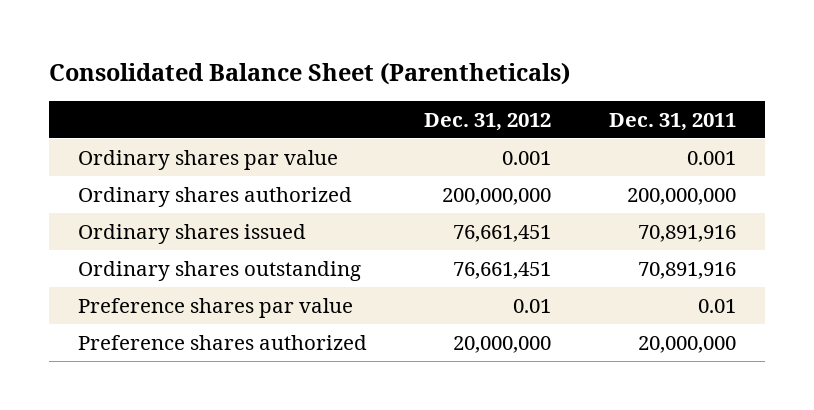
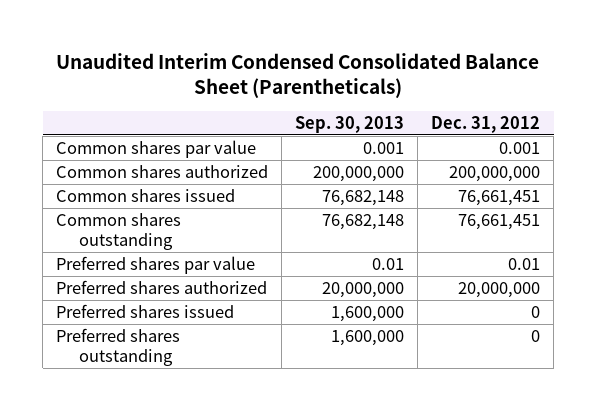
[48,61,570,85] Consolidated Balance Sheet (Parentheticals) -> [56,52,540,99] Unaudited Interim Condensed Consolidated Balance Sheet (Parentheticals)
[608,112,736,131] Dec. 31, 2011 -> none
none -> [295,116,405,134] Sep. 30, 2013
[77,149,338,170] Ordinary shares par value -> [56,140,257,159] Common shares par value
[77,186,352,207] Ordinary shares authorized -> [56,165,269,179] Common shares authorized
[77,223,306,244] Ordinary shares issued -> [56,189,236,203] Common shares issued
[77,260,361,281] Ordinary shares outstanding -> [56,213,182,250] Common shares outstanding
[77,297,353,318] Preference shares par value -> [56,256,256,275] Preferred shares par value
[77,334,367,350] Preference shares authorized -> [56,280,268,295] Preferred shares authorized
none -> [56,304,235,319] Preferred shares issued
none -> [56,328,181,366] Preferred shares outstanding

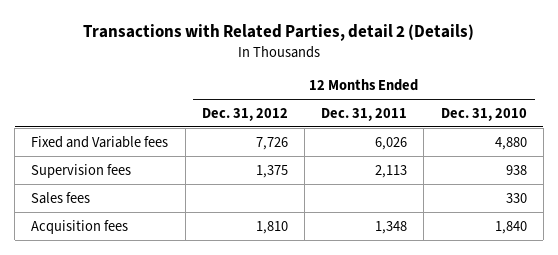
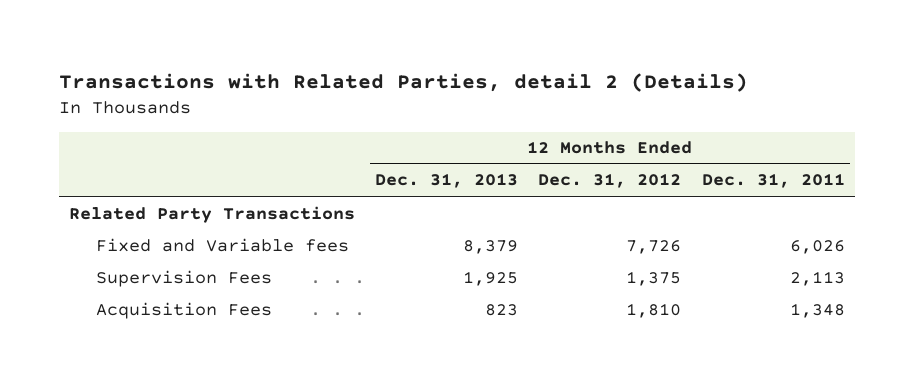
[440,107,527,121] Dec. 31, 2010 -> none
none -> [375,173,519,189] Dec. 31, 2013
none -> [69,205,356,223] Related Party Transactions
[31,191,91,204] Sales fees -> none
[31,163,132,178] Supervision fees -> [96,269,273,287] Supervision Fees
[31,219,129,234] Acquisition fees -> [96,301,273,319] Acquisition Fees

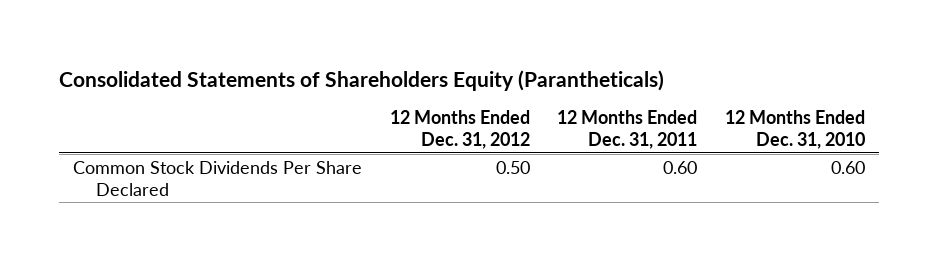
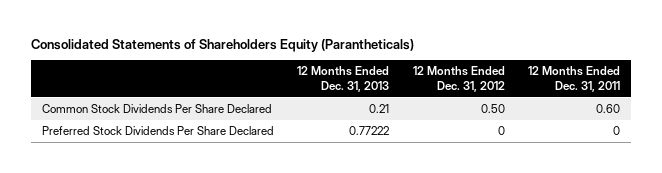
[725,110,866,150] 12 Months Ended Dec. 31, 2010 -> none
none -> [297,66,390,92] 12 Months Ended Dec. 31, 2013
none -> [42,126,275,136] Preferred Stock Dividends Per Share Declared

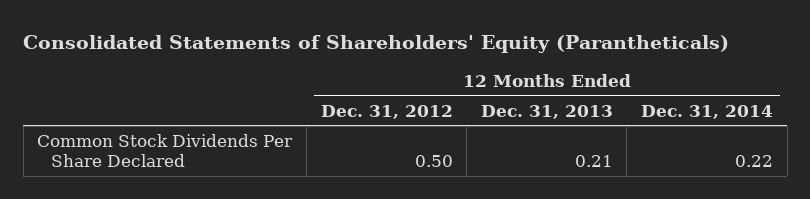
[30,38,414,52] Consolidated Statements of Shareholders Equity (Parantheticals) -> [23,35,730,54] Consolidated Statements of Shareholders' Equity (Parantheticals)
[527,66,620,92] 12 Months Ended Dec. 31, 2011 -> none
none -> [641,104,774,119] Dec. 31, 2014
[42,126,275,136] Preferred Stock Dividends Per Share Declared -> none

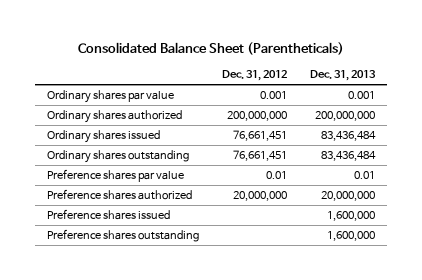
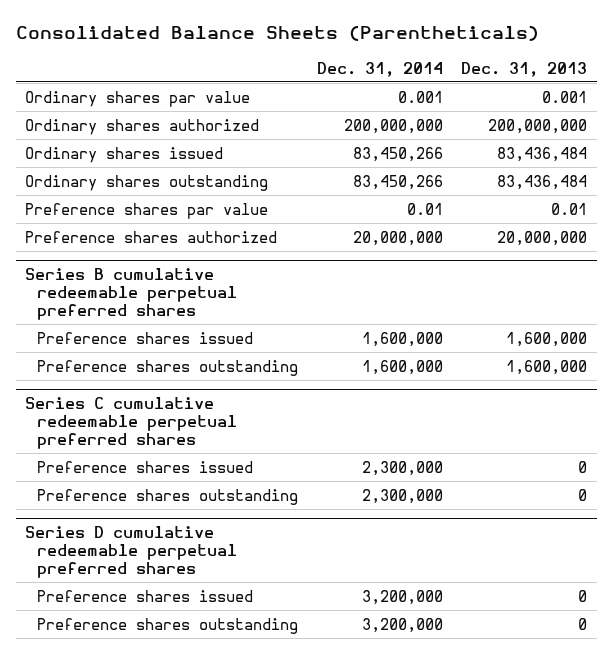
[77,41,344,55] Consolidated Balance Sheet (Parentheticals) -> [15,25,539,42] Consolidated Balance Sheets (Parentheticals)
[221,69,287,81] Dec. 31, 2012 -> none
none -> [316,61,443,77] Dec. 31, 2014
none -> [25,267,237,320] Series B cumulative redeemable perpetual preferred shares
none -> [25,396,237,449] Series C cumulative redeemable perpetual preferred shares
none -> [36,460,253,473] Preference shares issued
none -> [36,488,298,505] Preference shares outstanding
none -> [25,525,237,578] Series D cumulative redeemable perpetual preferred shares
none -> [36,589,253,602] Preference shares issued
none -> [36,617,298,634] Preference shares outstanding

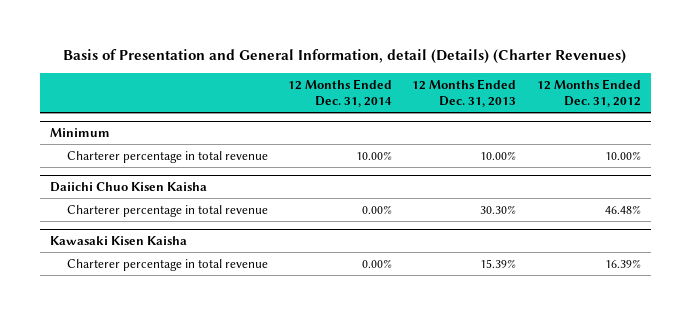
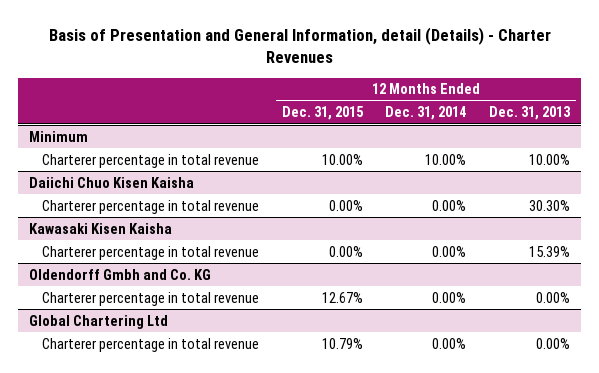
[63,49,627,65] Basis of Presentation and General Information, detail (Details) (Charter Revenues) -> [48,26,551,64] Basis of Presentation and General Information, detail (Details) - Charter Revenues
[536,78,641,108] 12 Months Ended Dec. 31, 2012 -> none
none -> [281,106,364,121] Dec. 31, 2015
none -> [29,268,212,280] Oldendorff Gmbh and Co. KG
none -> [42,291,260,306] Charterer percentage in total revenue
none -> [29,314,169,329] Global Chartering Ltd
none -> [42,337,260,352] Charterer percentage in total revenue

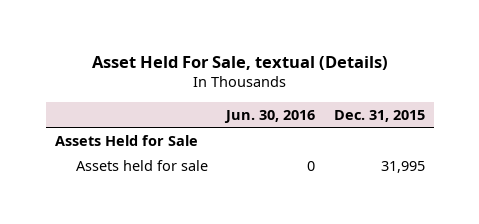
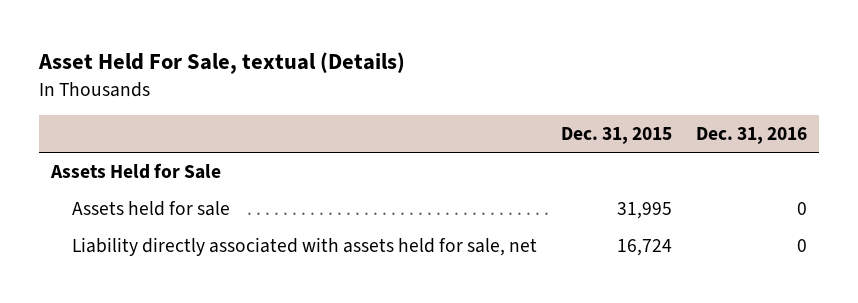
[224,109,316,123] Jun. 30, 2016 -> none
none -> [695,126,807,144] Dec. 31, 2016
none -> [72,236,538,256] Liability directly associated with assets held for sale, net

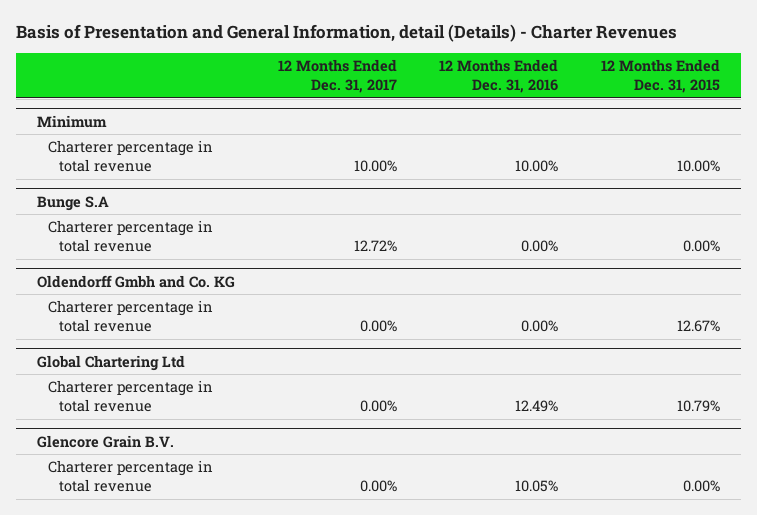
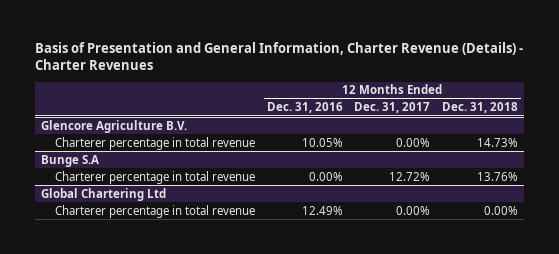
[15,24,677,43] Basis of Presentation and General Information, detail (Details) - Charter Revenues -> [35,41,524,71] Basis of Presentation and General Information, Charter Revenue (Details) - Charter Revenues
[600,59,720,94] 12 Months Ended Dec. 31, 2015 -> none
none -> [442,102,519,114] Dec. 31, 2018
[36,114,107,128] Minimum -> none
none -> [41,119,188,133] Glencore Agriculture B.V.
[353,160,397,173] 10.00% -> [396,137,431,147] 0.00%
[515,160,559,173] 10.00% -> [301,137,343,147] 10.05%
[36,274,235,288] Oldendorff Gmbh and Co. KG -> none
[48,300,214,333] Charterer percentage in total revenue -> none
[36,434,174,448] Glencore Grain B.V. -> none
[48,460,214,493] Charterer percentage in total revenue -> none

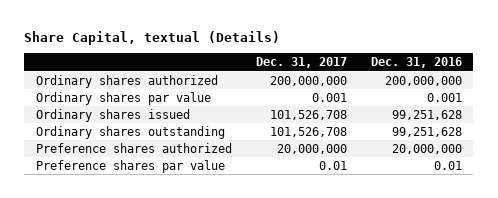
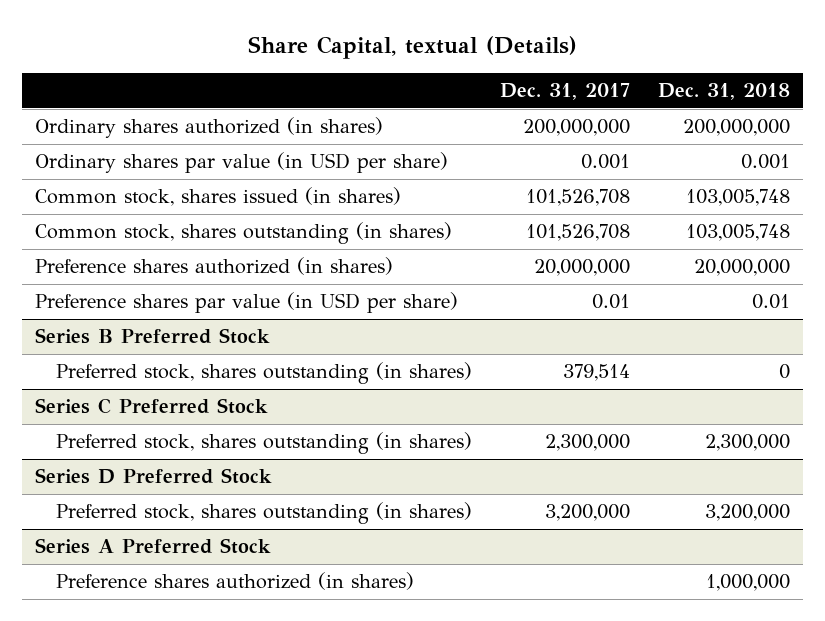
[370,56,462,68] Dec. 31, 2016 -> none
none -> [657,83,790,101] Dec. 31, 2018
[36,74,219,88] Ordinary shares authorized -> [35,117,384,139] Ordinary shares authorized (in shares)
[36,91,212,105] Ordinary shares par value -> [35,152,449,174] Ordinary shares par value (in USD per share)
[36,108,191,122] Ordinary shares issued -> [35,187,402,207] Common stock, shares issued (in shares)
[36,125,226,139] Ordinary shares outstanding -> [35,222,453,245] Common stock, shares outstanding (in shares)
[36,142,233,153] Preference shares authorized -> [35,257,394,276] Preference shares authorized (in shares)
[36,159,226,173] Preference shares par value -> [35,292,459,314] Preference shares par value (in USD per share)
none -> [35,328,271,345] Series B Preferred Stock
none -> [56,362,473,385] Preferred stock, shares outstanding (in shares)
none -> [35,398,269,415] Series C Preferred Stock
none -> [56,432,473,455] Preferred stock, shares outstanding (in shares)
none -> [35,468,273,485] Series D Preferred Stock
none -> [56,502,473,525] Preferred stock, shares outstanding (in shares)
none -> [35,538,272,555] Series A Preferred Stock
none -> [56,572,415,591] Preference shares authorized (in shares)

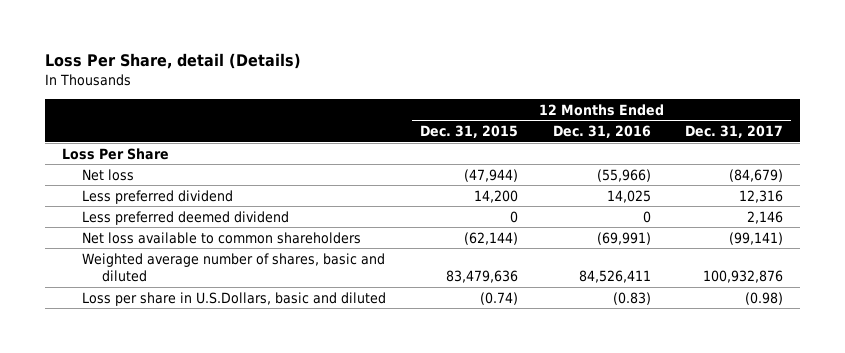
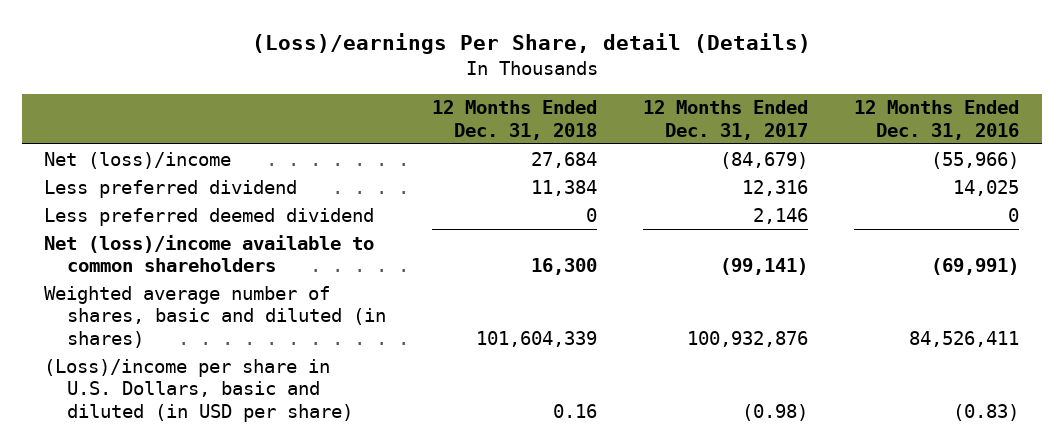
[44,53,301,70] Loss Per Share, detail (Details) -> [251,33,811,55] (Loss)/earnings Per Share, detail (Details)
[420,125,519,139] Dec. 31, 2015 -> none
none -> [431,100,597,140] 12 Months Ended Dec. 31, 2018
[61,147,169,160] Loss Per Share -> none
[82,168,135,181] Net loss -> [44,151,232,169] Net (loss)/income
[82,231,362,244] Net loss available to common shareholders -> [44,234,375,273] Net (loss)/income available to common shareholders
[82,252,386,283] Weighted average number of shares, basic and diluted -> [44,285,386,348] Weighted average number of shares, basic and diluted (in shares)
[82,291,387,306] Loss per share in U.S.Dollars, basic and diluted -> [44,358,353,422] (Loss)/income per share in U.S. Dollars, basic and diluted (in USD per share)

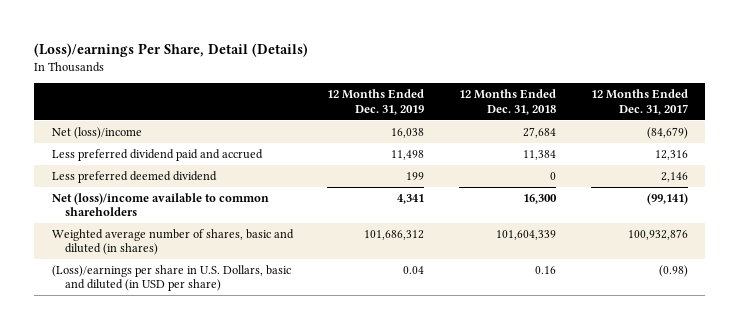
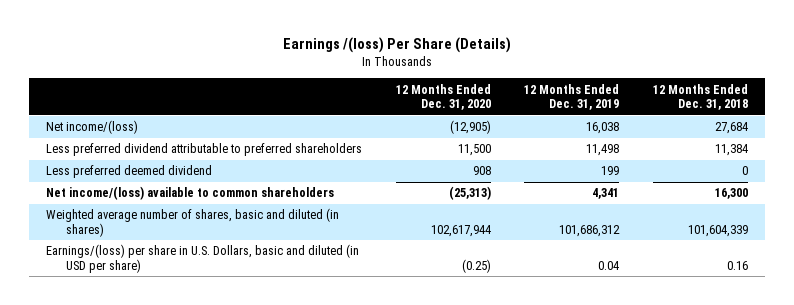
[34,42,309,57] (Loss)/earnings Per Share, Detail (Details) -> [283,36,512,53] Earnings /(loss) Per Share (Details)
[590,89,688,115] 12 Months Ended Dec. 31, 2017 -> none
none -> [395,83,491,111] 12 Months Ended Dec. 31, 2020
[51,127,142,140] Net (loss)/income -> [46,120,139,135] Net income/(loss)
[51,149,263,162] Less preferred dividend paid and accrued -> [46,143,363,157] Less preferred dividend attributable to preferred shareholders
[51,193,269,217] Net (loss)/income available to common shareholders -> [46,186,335,201] Net income/(loss) available to common shareholders
[51,265,291,292] (Loss)/earnings per share in U.S. Dollars, basic and diluted (in USD per share) -> [46,244,360,273] Earnings/(loss) per share in U.S. Dollars, basic and diluted (in USD per share)

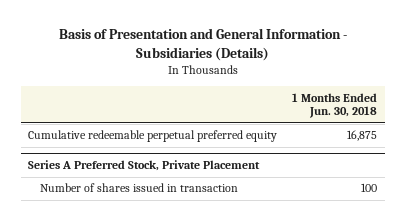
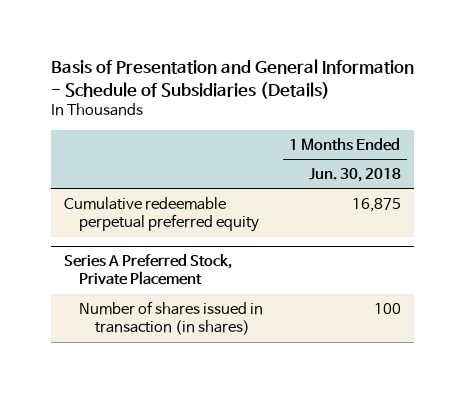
[58,28,347,61] Basis of Presentation and General Information - Subsidiaries (Details) -> [50,59,414,99] Basis of Presentation and General Information - Schedule of Subsidiaries (Details)
[39,183,238,193] Number of shares issued in transaction -> [79,300,264,336] Number of shares issued in transaction (in shares)

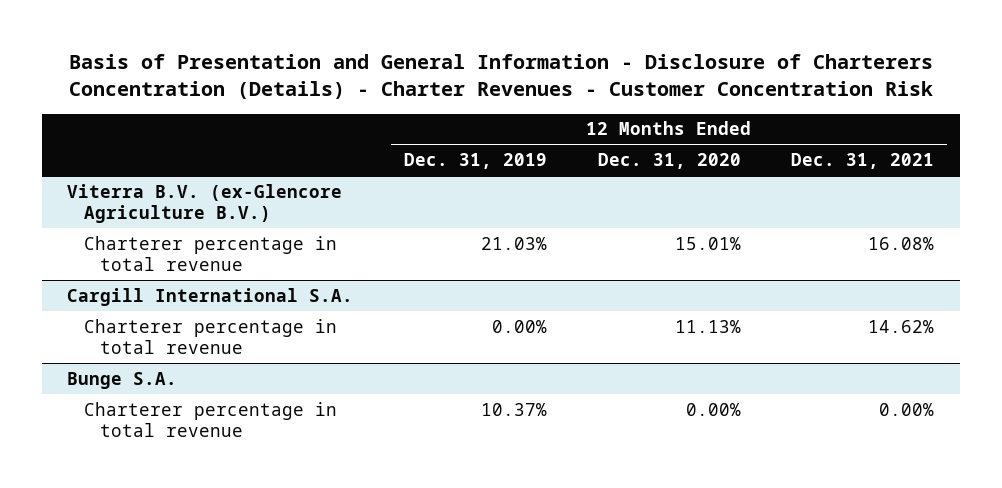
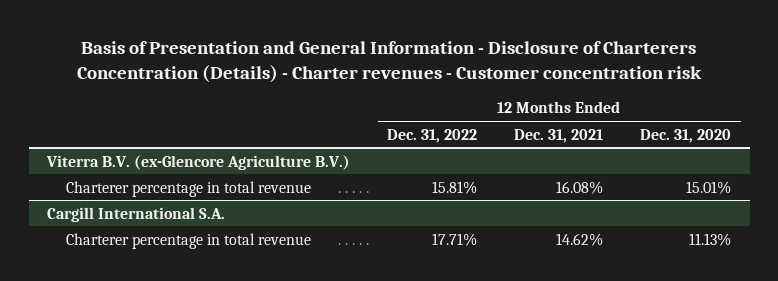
[68,54,933,100] Basis of Presentation and General Information - Disclosure of Charterers Concentration (Details) - Charter Revenues - Customer Concentration Risk -> [77,40,703,83] Basis of Presentation and General Information - Disclosure of Charterers Concentration (Details) - Charter revenues - Customer concentration risk
[403,153,547,170] Dec. 31, 2019 -> none
none -> [387,128,478,143] Dec. 31, 2022
[67,371,178,389] Bunge S.A. -> none
[83,401,337,437] Charterer percentage in total revenue -> none

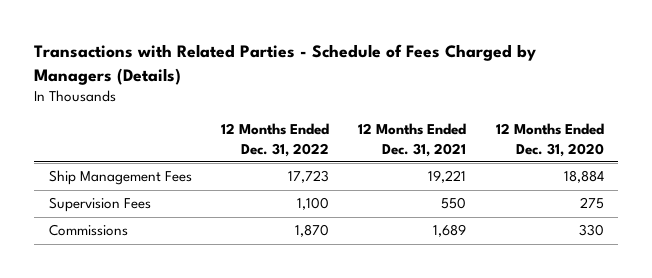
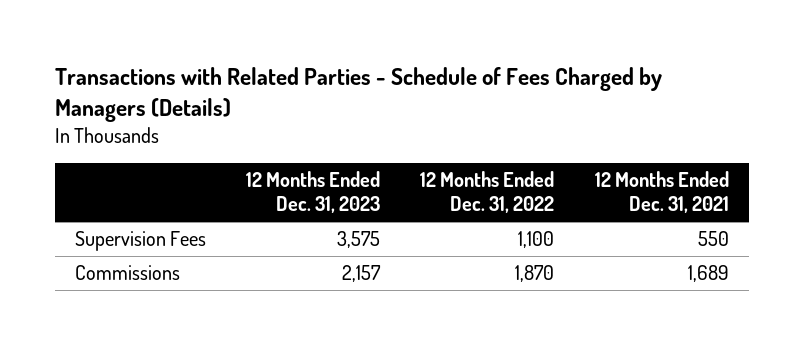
[495,123,604,157] 12 Months Ended Dec. 31, 2020 -> none
none -> [246,171,381,214] 12 Months Ended Dec. 31, 2023
[48,170,192,186] Ship Management Fees -> none

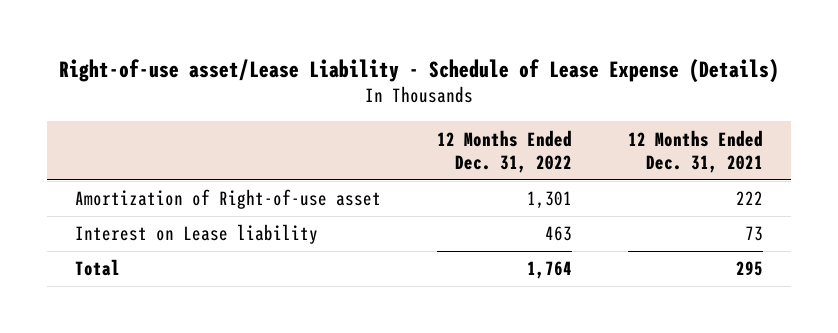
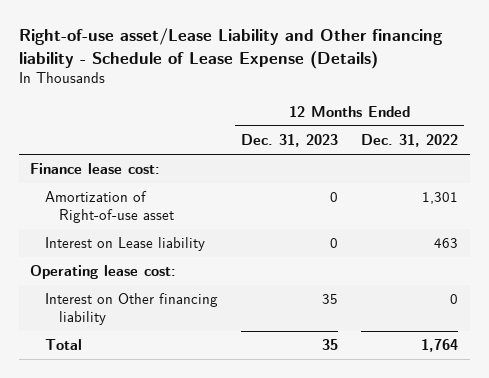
[59,58,780,83] Right-of-use asset/Lease Liability - Schedule of Lease Expense (Details) -> [18,28,443,69] Right-of-use asset/Lease Liability and Other financing liability - Schedule of Lease Expense (Details)
[628,129,764,173] 12 Months Ended Dec. 31, 2021 -> none
none -> [241,134,339,148] Dec. 31, 2023
none -> [30,163,161,175] Finance lease cost:
none -> [30,265,177,280] Operating lease cost:
none -> [44,293,218,325] Interest on Other financing liability

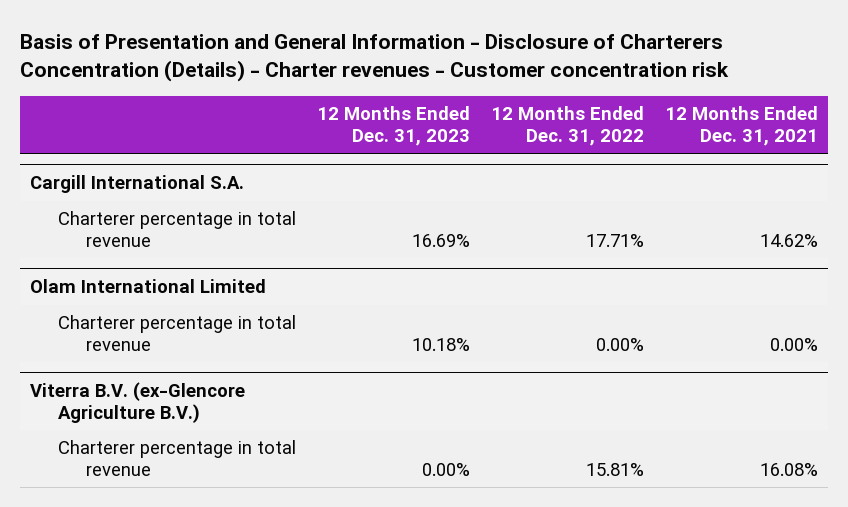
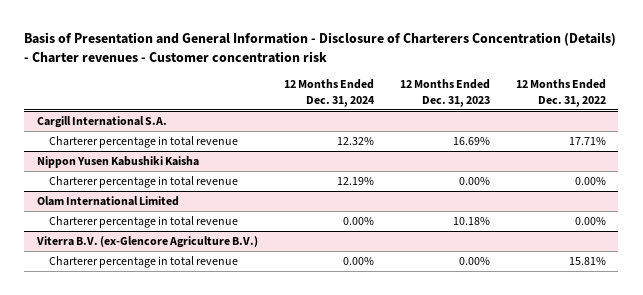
[664,106,818,146] 12 Months Ended Dec. 31, 2021 -> none
none -> [283,79,375,107] 12 Months Ended Dec. 31, 2024
none -> [37,156,200,169] Nippon Yusen Kabushiki Kaisha
none -> [48,176,238,189] Charterer percentage in total revenue

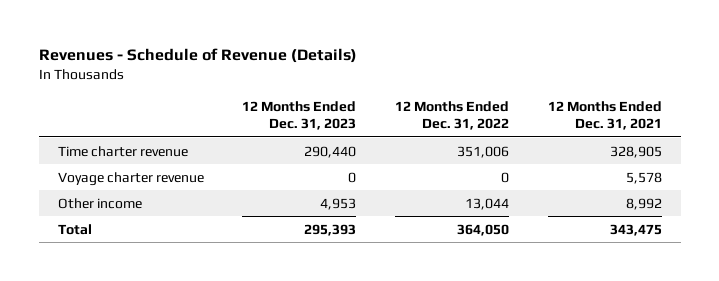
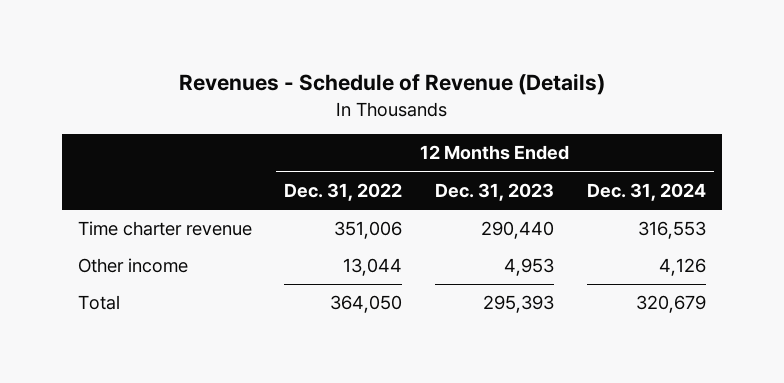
[547,101,662,131] 12 Months Ended Dec. 31, 2021 -> none
none -> [586,182,706,201] Dec. 31, 2024
[57,171,204,186] Voyage charter revenue -> none

